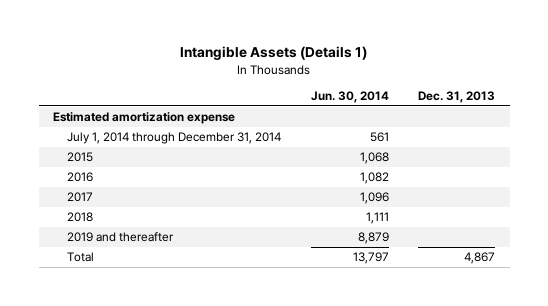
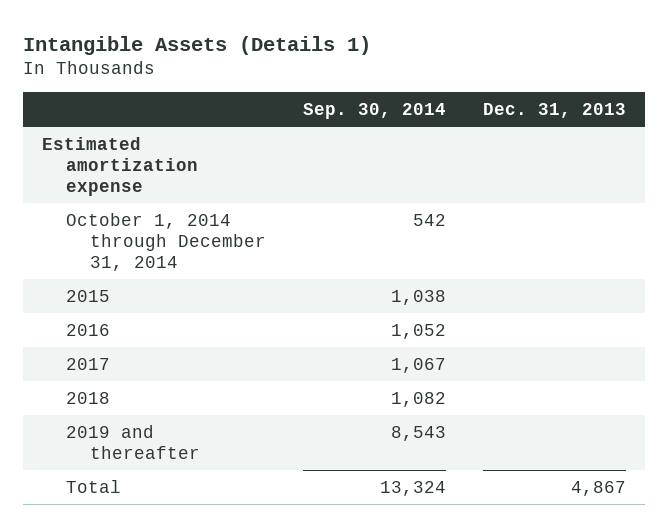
[310,91,389,104] Jun. 30, 2014 -> none
none -> [303,102,447,119] Sep. 30, 2014
[67,132,282,145] July 1, 2014 through December 31, 2014 -> [65,212,266,271] October 1, 2014 through December 31, 2014

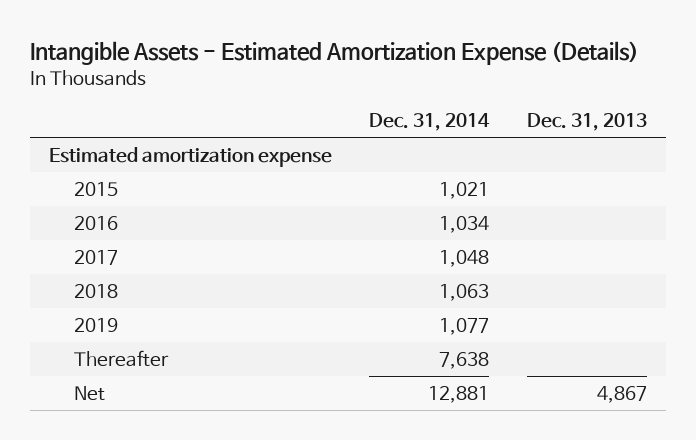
[23,35,372,55] Intangible Assets (Details 1) -> [30,41,640,66] Intangible Assets - Estimated Amortization Expense (Details)
[303,102,447,119] Sep. 30, 2014 -> none
none -> [369,113,491,132] Dec. 31, 2014
[65,212,266,271] October 1, 2014 through December 31, 2014 -> none
none -> [74,317,119,332] 2019
[65,424,200,459] 2019 and thereafter -> [74,349,170,367] Thereafter
[65,479,121,493] Total -> [74,385,106,401] Net

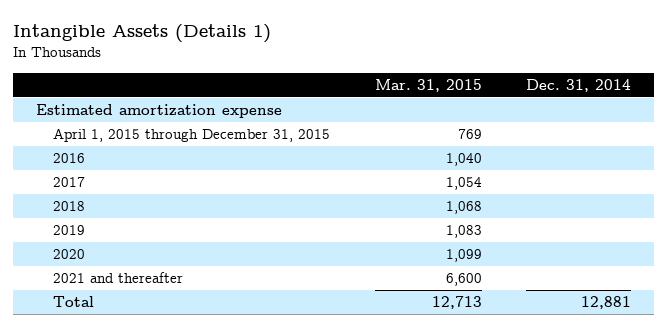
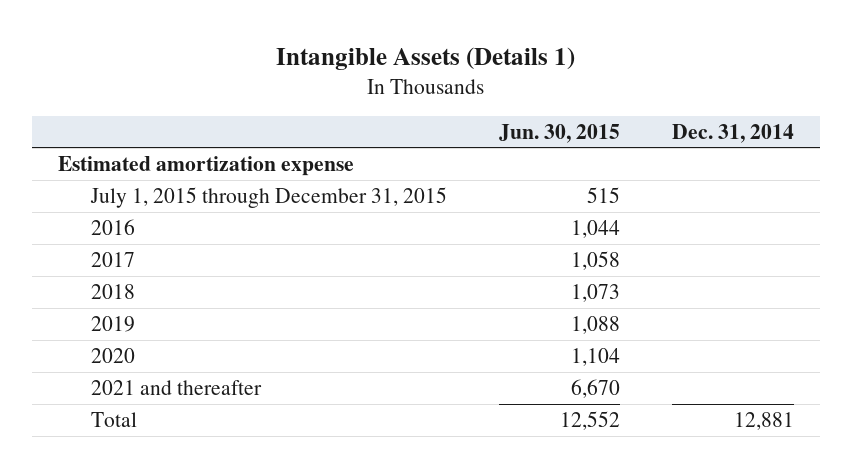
[374,78,482,92] Mar. 31, 2015 -> none
none -> [498,123,620,143] Jun. 30, 2015
[52,128,330,143] April 1, 2015 through December 31, 2015 -> [89,186,447,208] July 1, 2015 through December 31, 2015

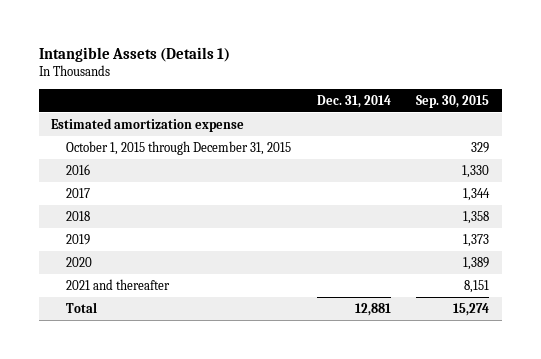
[498,123,620,143] Jun. 30, 2015 -> none
none -> [416,94,490,108] Sep. 30, 2015
[89,186,447,208] July 1, 2015 through December 31, 2015 -> [66,140,292,155] October 1, 2015 through December 31, 2015

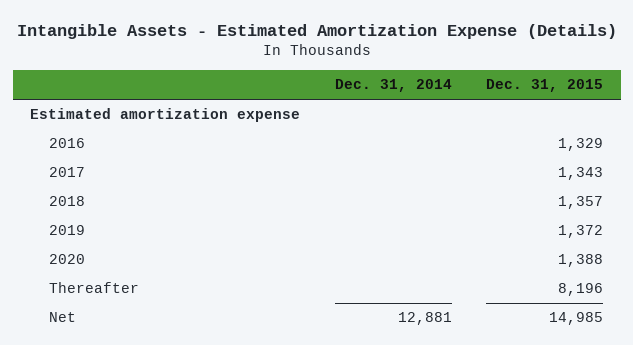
[38,46,230,62] Intangible Assets (Details 1) -> [16,23,617,39] Intangible Assets - Estimated Amortization Expense (Details)
[416,94,490,108] Sep. 30, 2015 -> none
none -> [486,79,604,93] Dec. 31, 2015
[66,140,292,155] October 1, 2015 through December 31, 2015 -> none
[66,278,171,290] 2021 and thereafter -> [49,282,140,294] Thereafter
[66,301,98,313] Total -> [49,312,77,323] Net

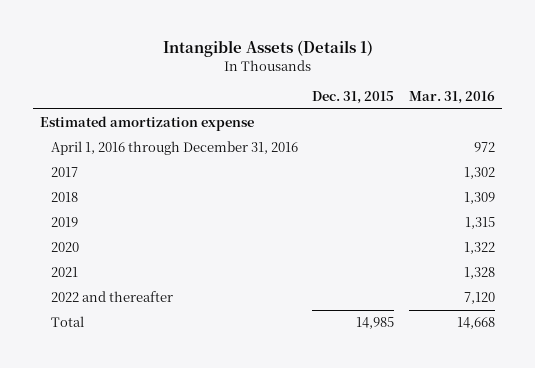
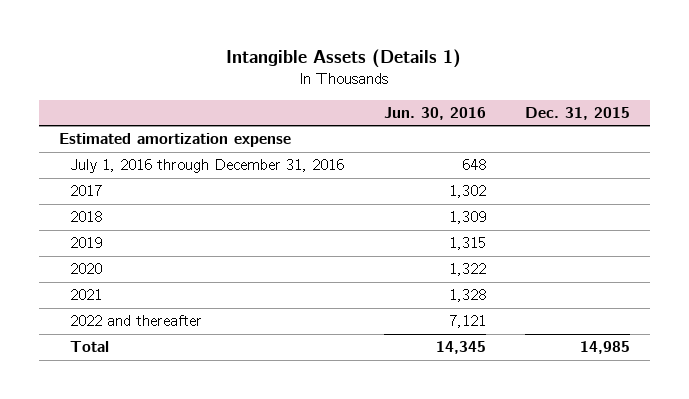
[409,91,496,105] Mar. 31, 2016 -> none
none -> [383,106,486,120] Jun. 30, 2016
[50,141,298,156] April 1, 2016 through December 31, 2016 -> [69,159,344,174] July 1, 2016 through December 31, 2016

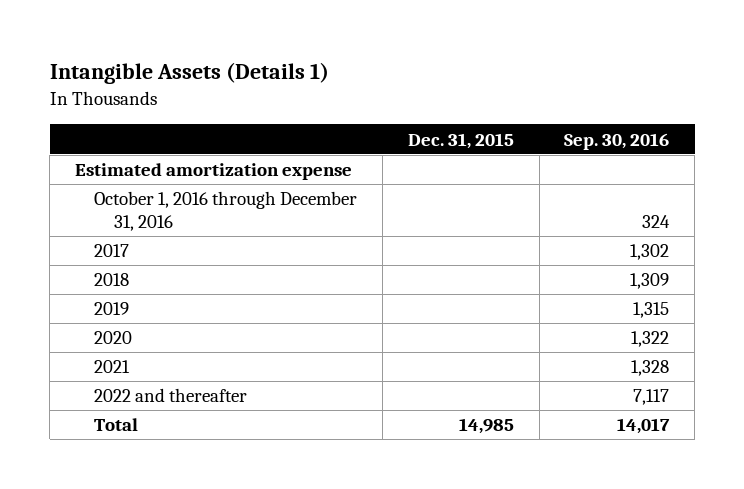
[383,106,486,120] Jun. 30, 2016 -> none
none -> [564,132,670,150] Sep. 30, 2016
[69,159,344,174] July 1, 2016 through December 31, 2016 -> [94,191,358,232] October 1, 2016 through December 31, 2016

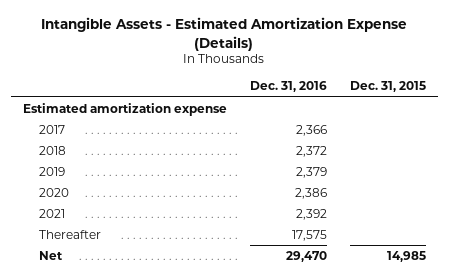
[49,62,329,85] Intangible Assets (Details 1) -> [41,17,408,51] Intangible Assets - Estimated Amortization Expense (Details)
[564,132,670,150] Sep. 30, 2016 -> none
none -> [249,81,327,93] Dec. 31, 2016
[94,191,358,232] October 1, 2016 through December 31, 2016 -> none
[94,388,248,403] 2022 and thereafter -> [39,229,102,239] Thereafter
[94,418,139,432] Total -> [39,250,64,260] Net

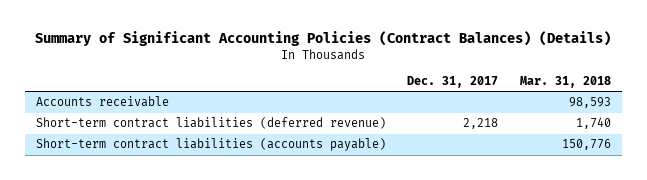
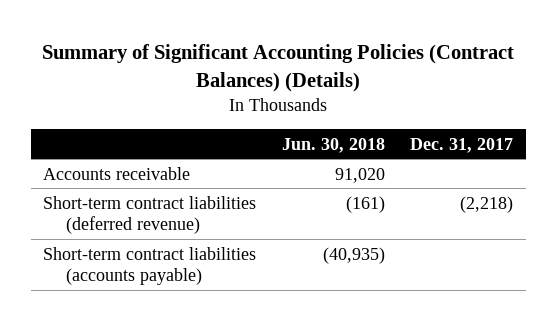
[519,75,611,88] Mar. 31, 2018 -> none
none -> [281,137,385,153] Jun. 30, 2018
[463,118,499,130] 2,218 -> [460,195,514,213] (2,218)

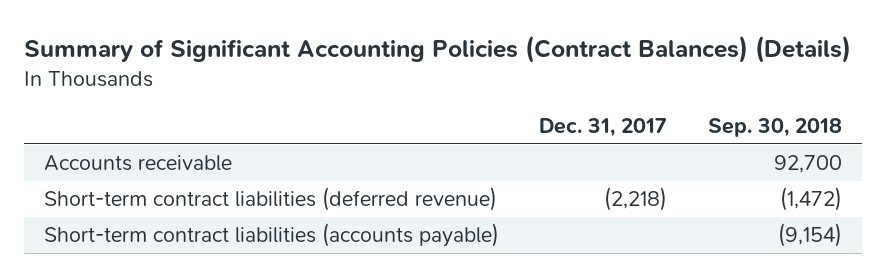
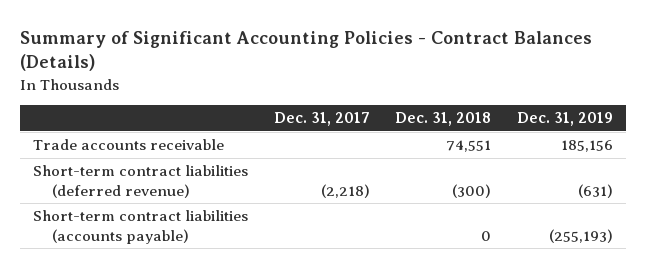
[24,35,852,64] Summary of Significant Accounting Policies (Contract Balances) (Details) -> [20,31,593,72] Summary of Significant Accounting Policies - Contract Balances (Details)
[707,117,842,137] Sep. 30, 2018 -> none
none -> [395,112,492,127] Dec. 31, 2018
none -> [516,112,613,127] Dec. 31, 2019
[44,155,233,172] Accounts receivable -> [32,139,224,151] Trade accounts receivable

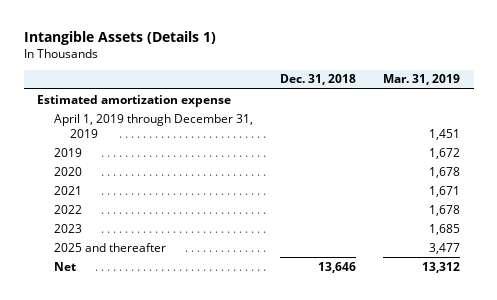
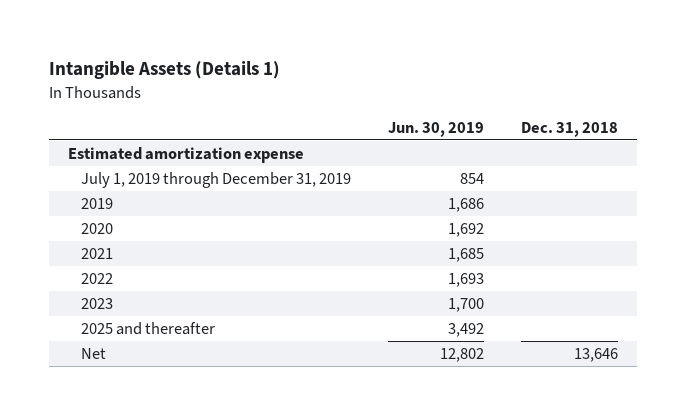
[383,74,461,86] Mar. 31, 2019 -> none
none -> [388,121,485,137] Jun. 30, 2019
[53,113,253,138] April 1, 2019 through December 31, 2019 -> [81,172,352,189] July 1, 2019 through December 31, 2019

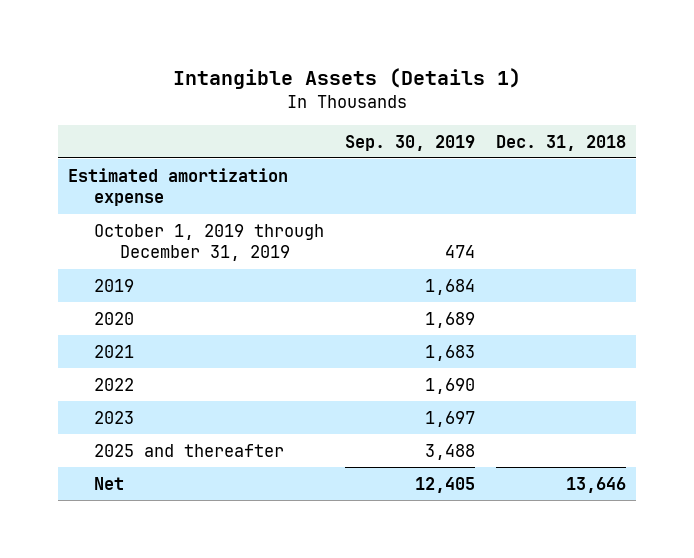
[388,121,485,137] Jun. 30, 2019 -> none
none -> [345,134,476,151] Sep. 30, 2019
[81,172,352,189] July 1, 2019 through December 31, 2019 -> [94,223,325,262] October 1, 2019 through December 31, 2019

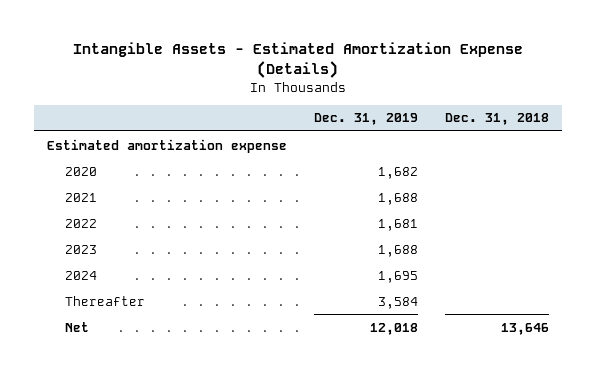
[173,67,522,89] Intangible Assets (Details 1) -> [72,41,523,79] Intangible Assets - Estimated Amortization Expense (Details)
[345,134,476,151] Sep. 30, 2019 -> none
none -> [313,113,418,126] Dec. 31, 2019
[94,223,325,262] October 1, 2019 through December 31, 2019 -> none
[94,278,135,292] 2019 -> none
none -> [65,270,98,280] 2024
[94,443,285,457] 2025 and thereafter -> [65,295,146,306] Thereafter

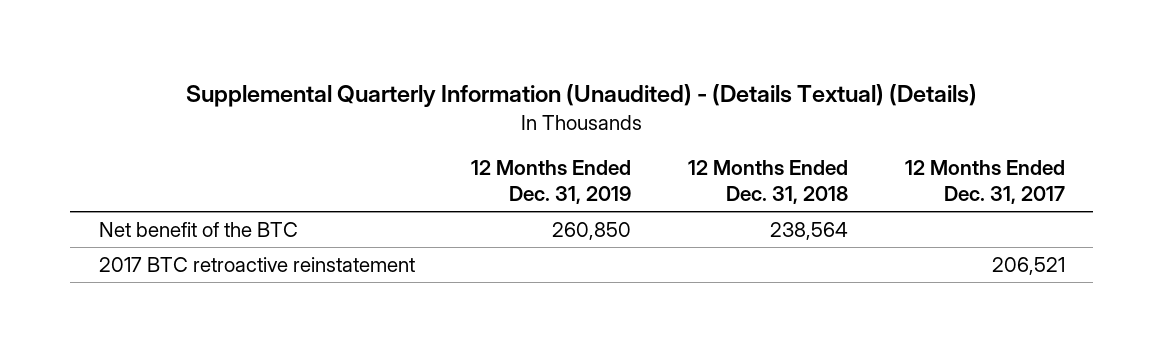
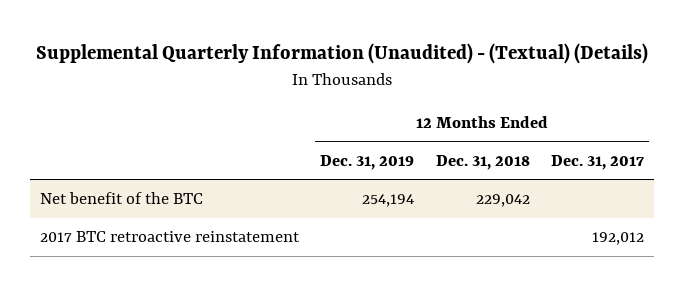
[185,84,977,108] Supplemental Quarterly Information (Unaudited) - (Details Textual) (Details) -> [35,43,648,65] Supplemental Quarterly Information (Unaudited) - (Textual) (Details)
[552,221,632,240] 260,850 -> [362,194,415,208] 254,194
[769,221,848,240] 238,564 -> [475,194,530,208] 229,042
[991,256,1065,275] 206,521 -> [591,232,644,246] 192,012

